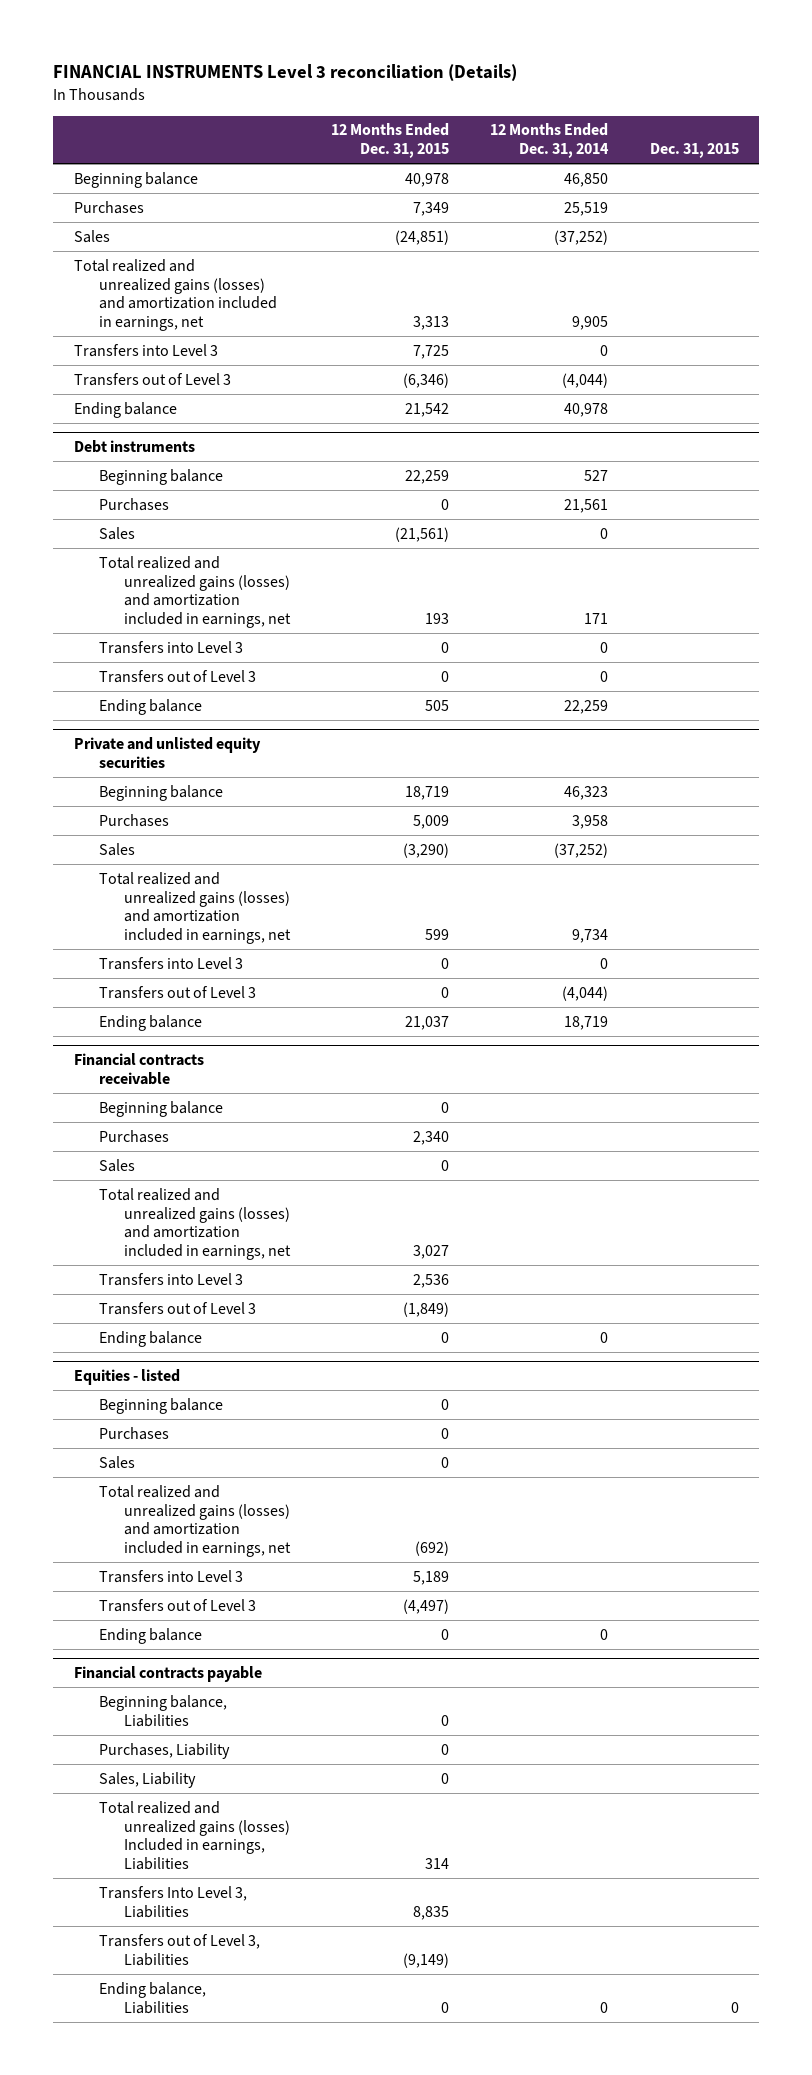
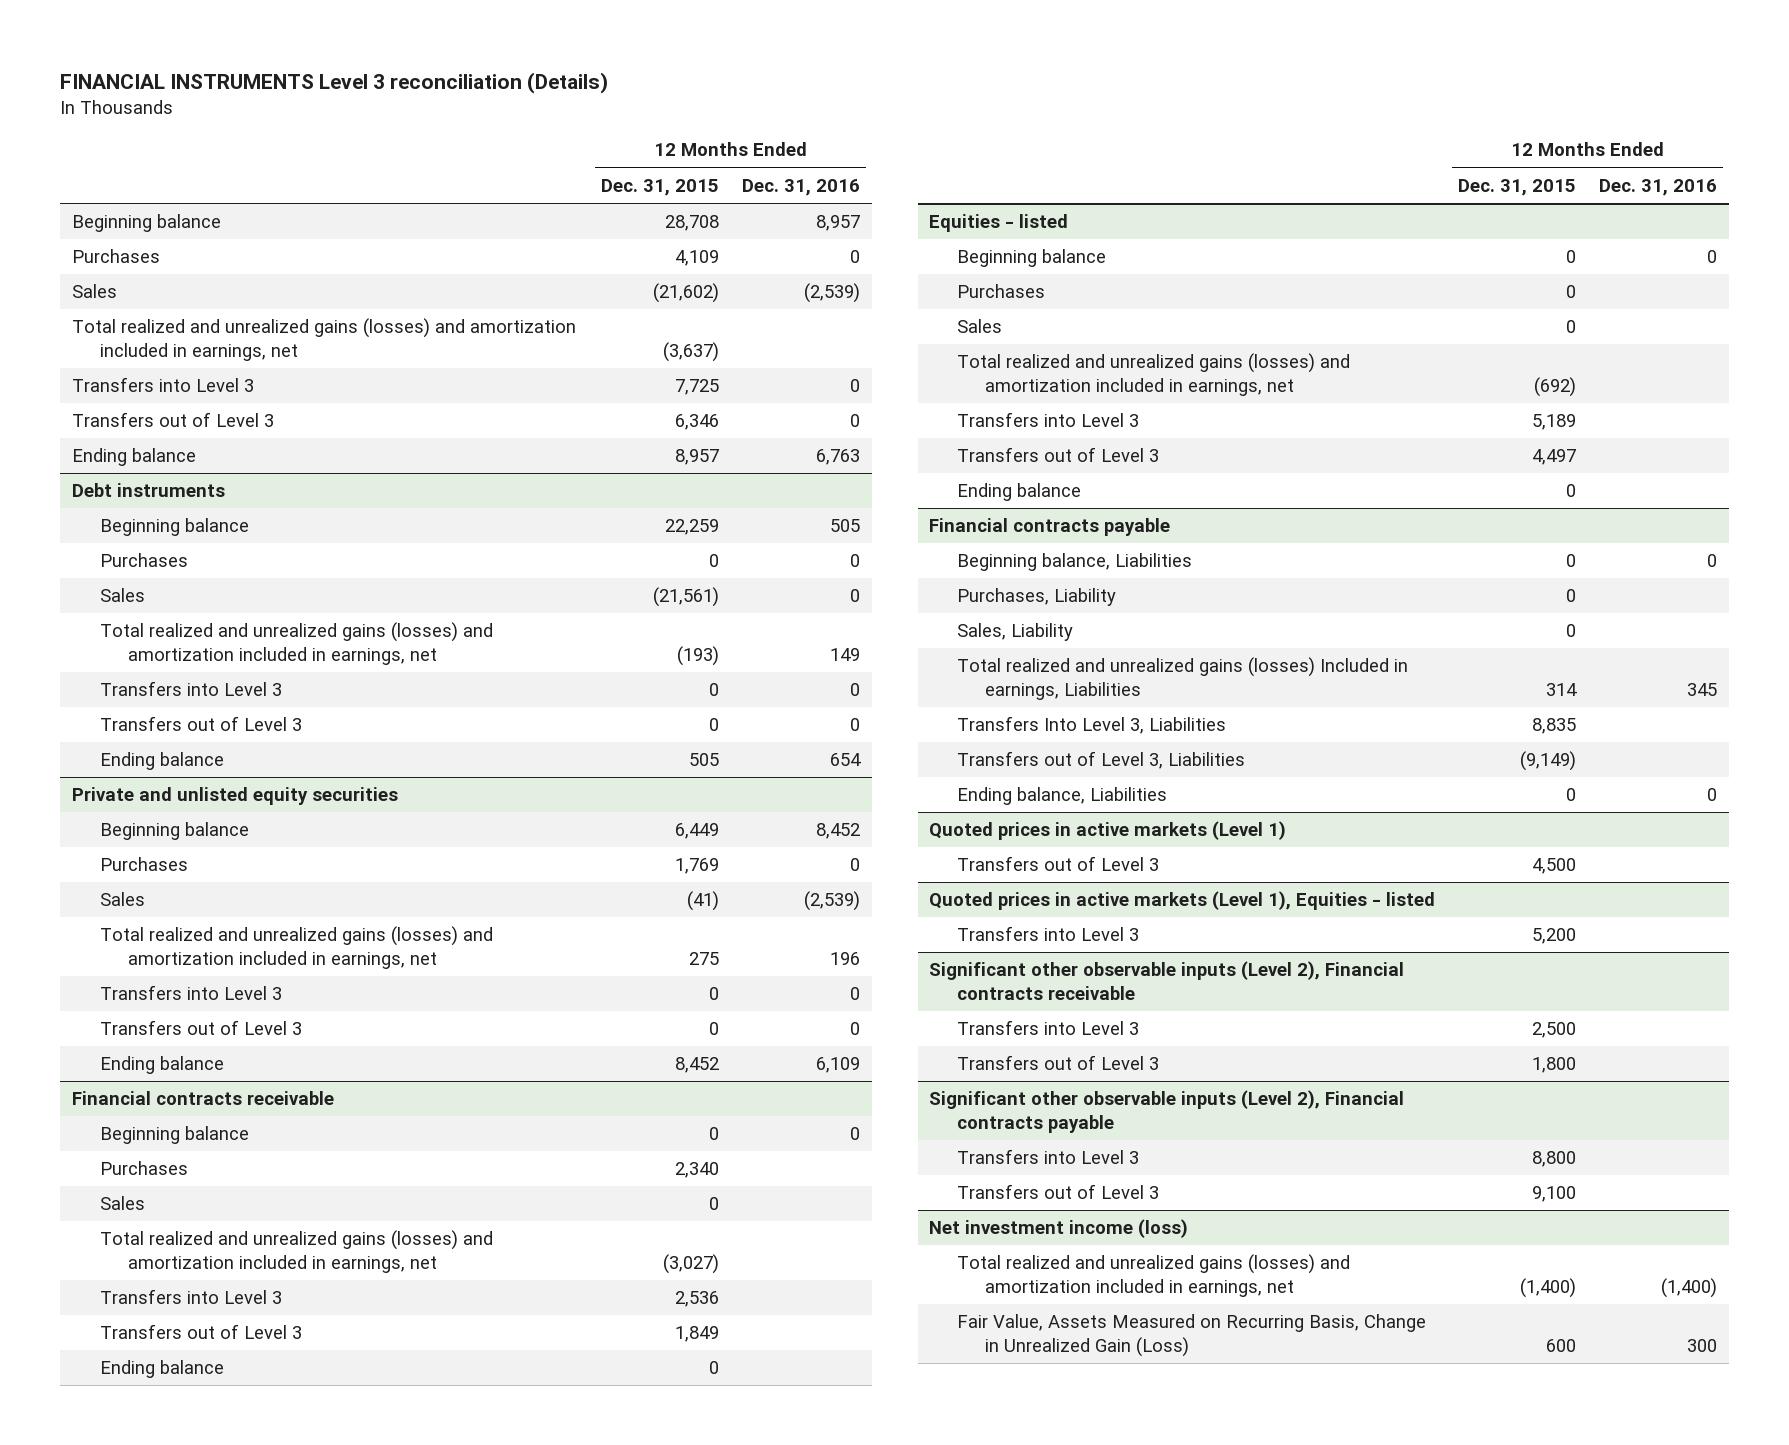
[490,123,610,159] 12 Months Ended Dec. 31, 2014 -> none
[649,143,739,159] Dec. 31, 2015 -> none
none -> [742,178,861,196] Dec. 31, 2016
[404,172,449,187] 40,978 -> [664,215,719,232] 28,708
[412,201,449,216] 7,349 -> [674,250,719,267] 4,109
[394,229,449,245] (24,851) -> [652,283,719,304] (21,602)
[412,316,449,331] 3,313 -> [662,341,719,362] (3,637)
[402,372,449,388] (6,346) -> [674,414,719,431] 6,346
[404,402,449,417] 21,542 -> [674,449,719,466] 8,957
[424,613,449,625] 193 -> [676,645,719,666] (193)
[404,785,449,800] 18,719 -> [674,823,719,840] 6,449
[412,814,449,829] 5,009 -> [674,858,719,875] 1,769
[402,842,449,858] (3,290) -> [686,891,719,912] (41)
[424,929,449,941] 599 -> [688,951,719,965] 275
[404,1015,449,1030] 21,037 -> [674,1057,719,1074] 8,452
[412,1245,449,1260] 3,027 -> [662,1253,719,1274] (3,027)
[402,1301,449,1317] (1,849) -> [674,1326,719,1343] 1,849
[402,1598,449,1614] (4,497) -> [1532,449,1577,466] 4,497
none -> [929,821,1287,841] Quoted prices in active markets (Level 1)
none -> [956,856,1159,872] Transfers out of Level 3
none -> [929,891,1436,911] Quoted prices in active markets (Level 1), Equities - listed
none -> [956,926,1139,942] Transfers into Level 3
none -> [929,961,1405,1000] Significant other observable inputs (Level 2), Financial contracts receivable
none -> [956,1020,1139,1036] Transfers into Level 3
none -> [956,1055,1159,1071] Transfers out of Level 3
none -> [929,1090,1405,1133] Significant other observable inputs (Level 2), Financial contracts payable
none -> [956,1149,1139,1165] Transfers into Level 3
none -> [956,1184,1159,1200] Transfers out of Level 3
none -> [929,1219,1189,1239] Net investment income (loss)
none -> [956,1254,1350,1297] Total realized and unrealized gains (losses) and amortization included in earnings, net
none -> [956,1314,1426,1357] Fair Value, Assets Measured on Recurring Basis, Change in Unrealized Gain (Loss)

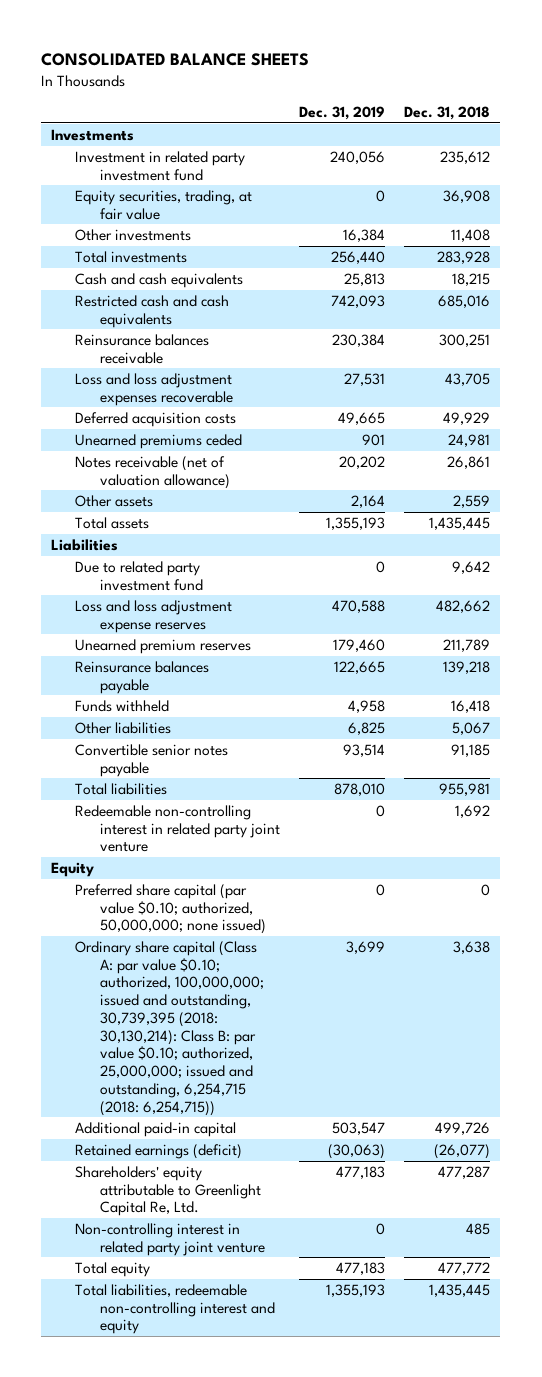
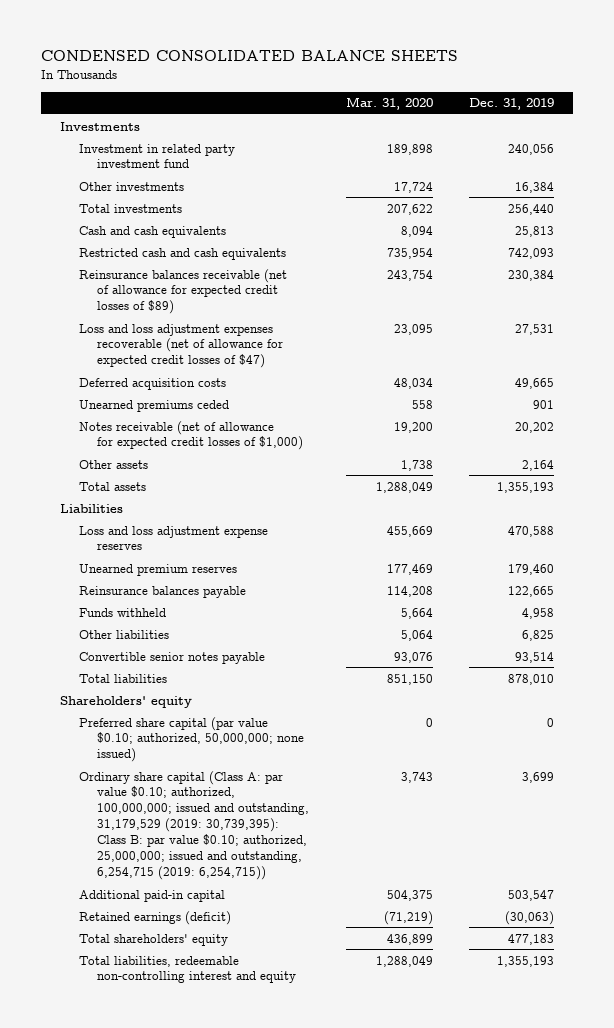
[41,53,310,67] CONSOLIDATED BALANCE SHEETS -> [41,50,459,62] CONDENSED CONSOLIDATED BALANCE SHEETS
[404,106,491,121] Dec. 31, 2018 -> none
none -> [345,97,433,111] Mar. 31, 2020
[75,189,253,220] Equity securities, trading, at fair value -> none
[75,333,210,364] Reinsurance balances receivable -> [78,268,287,315] Reinsurance balances receivable (net of allowance for expected credit losses of $89)
[75,372,233,406] Loss and loss adjustment expenses recoverable -> [78,323,284,369] Loss and loss adjustment expenses recoverable (net of allowance for expected credit losses of $47)
[75,455,230,489] Notes receivable (net of valuation allowance) -> [78,420,304,451] Notes receivable (net of allowance for expected credit losses of $1,000)
[75,560,203,591] Due to related party investment fund -> none
[75,804,280,853] Redeemable non-controlling interest in related party joint venture -> none
[51,861,95,877] Equity -> [59,695,192,708] Shareholders' equity
[75,940,264,1116] Ordinary share capital (Class A: par value $0.10; authorized, 100,000,000; issued and outstanding, 30,739,395 (2018: 30,130,214): Class B: par value $0.10; authorized, 25,000,000; issued and outstanding, 6,254,715 (2018: 6,254,715)) -> [78,770,310,880] Ordinary share capital (Class A: par value $0.10; authorized, 100,000,000; issued and outstanding, 31,179,529 (2019: 30,739,395): Class B: par value $0.10; authorized, 25,000,000; issued and outstanding, 6,254,715 (2019: 6,254,715))
[75,1165,261,1217] Shareholders' equity attributable to Greenlight Capital Re, Ltd. -> none
[75,1222,265,1256] Non-controlling interest in related party joint venture -> none
[75,1261,151,1277] Total equity -> [78,933,228,946] Total shareholders' equity

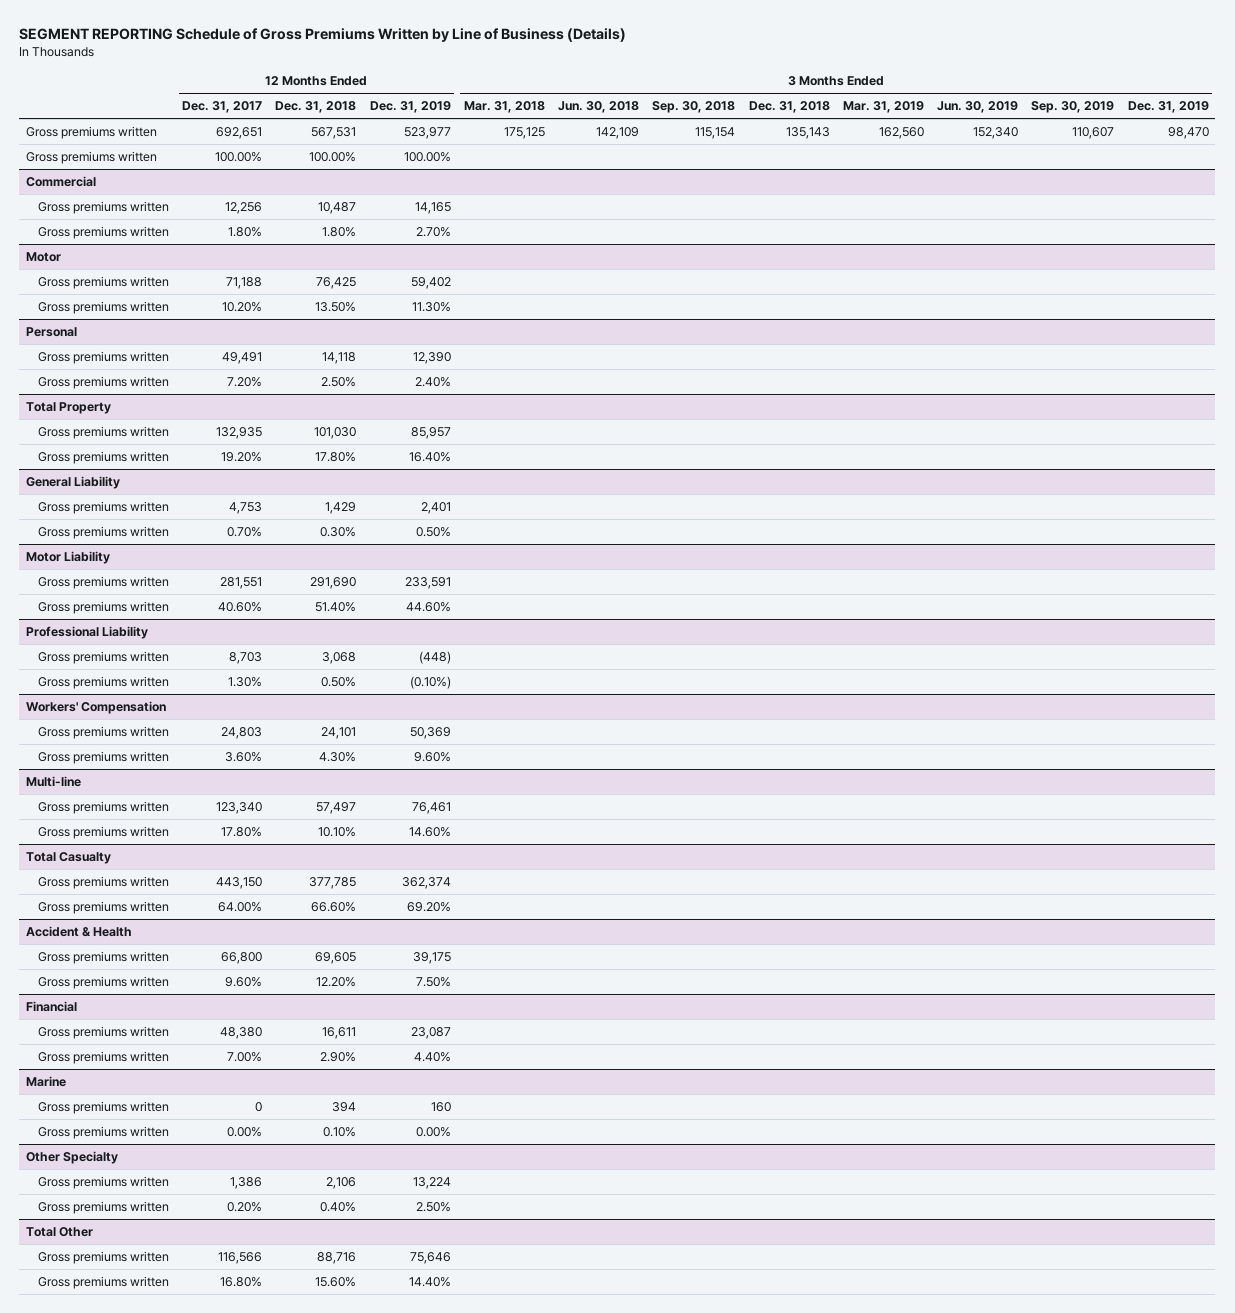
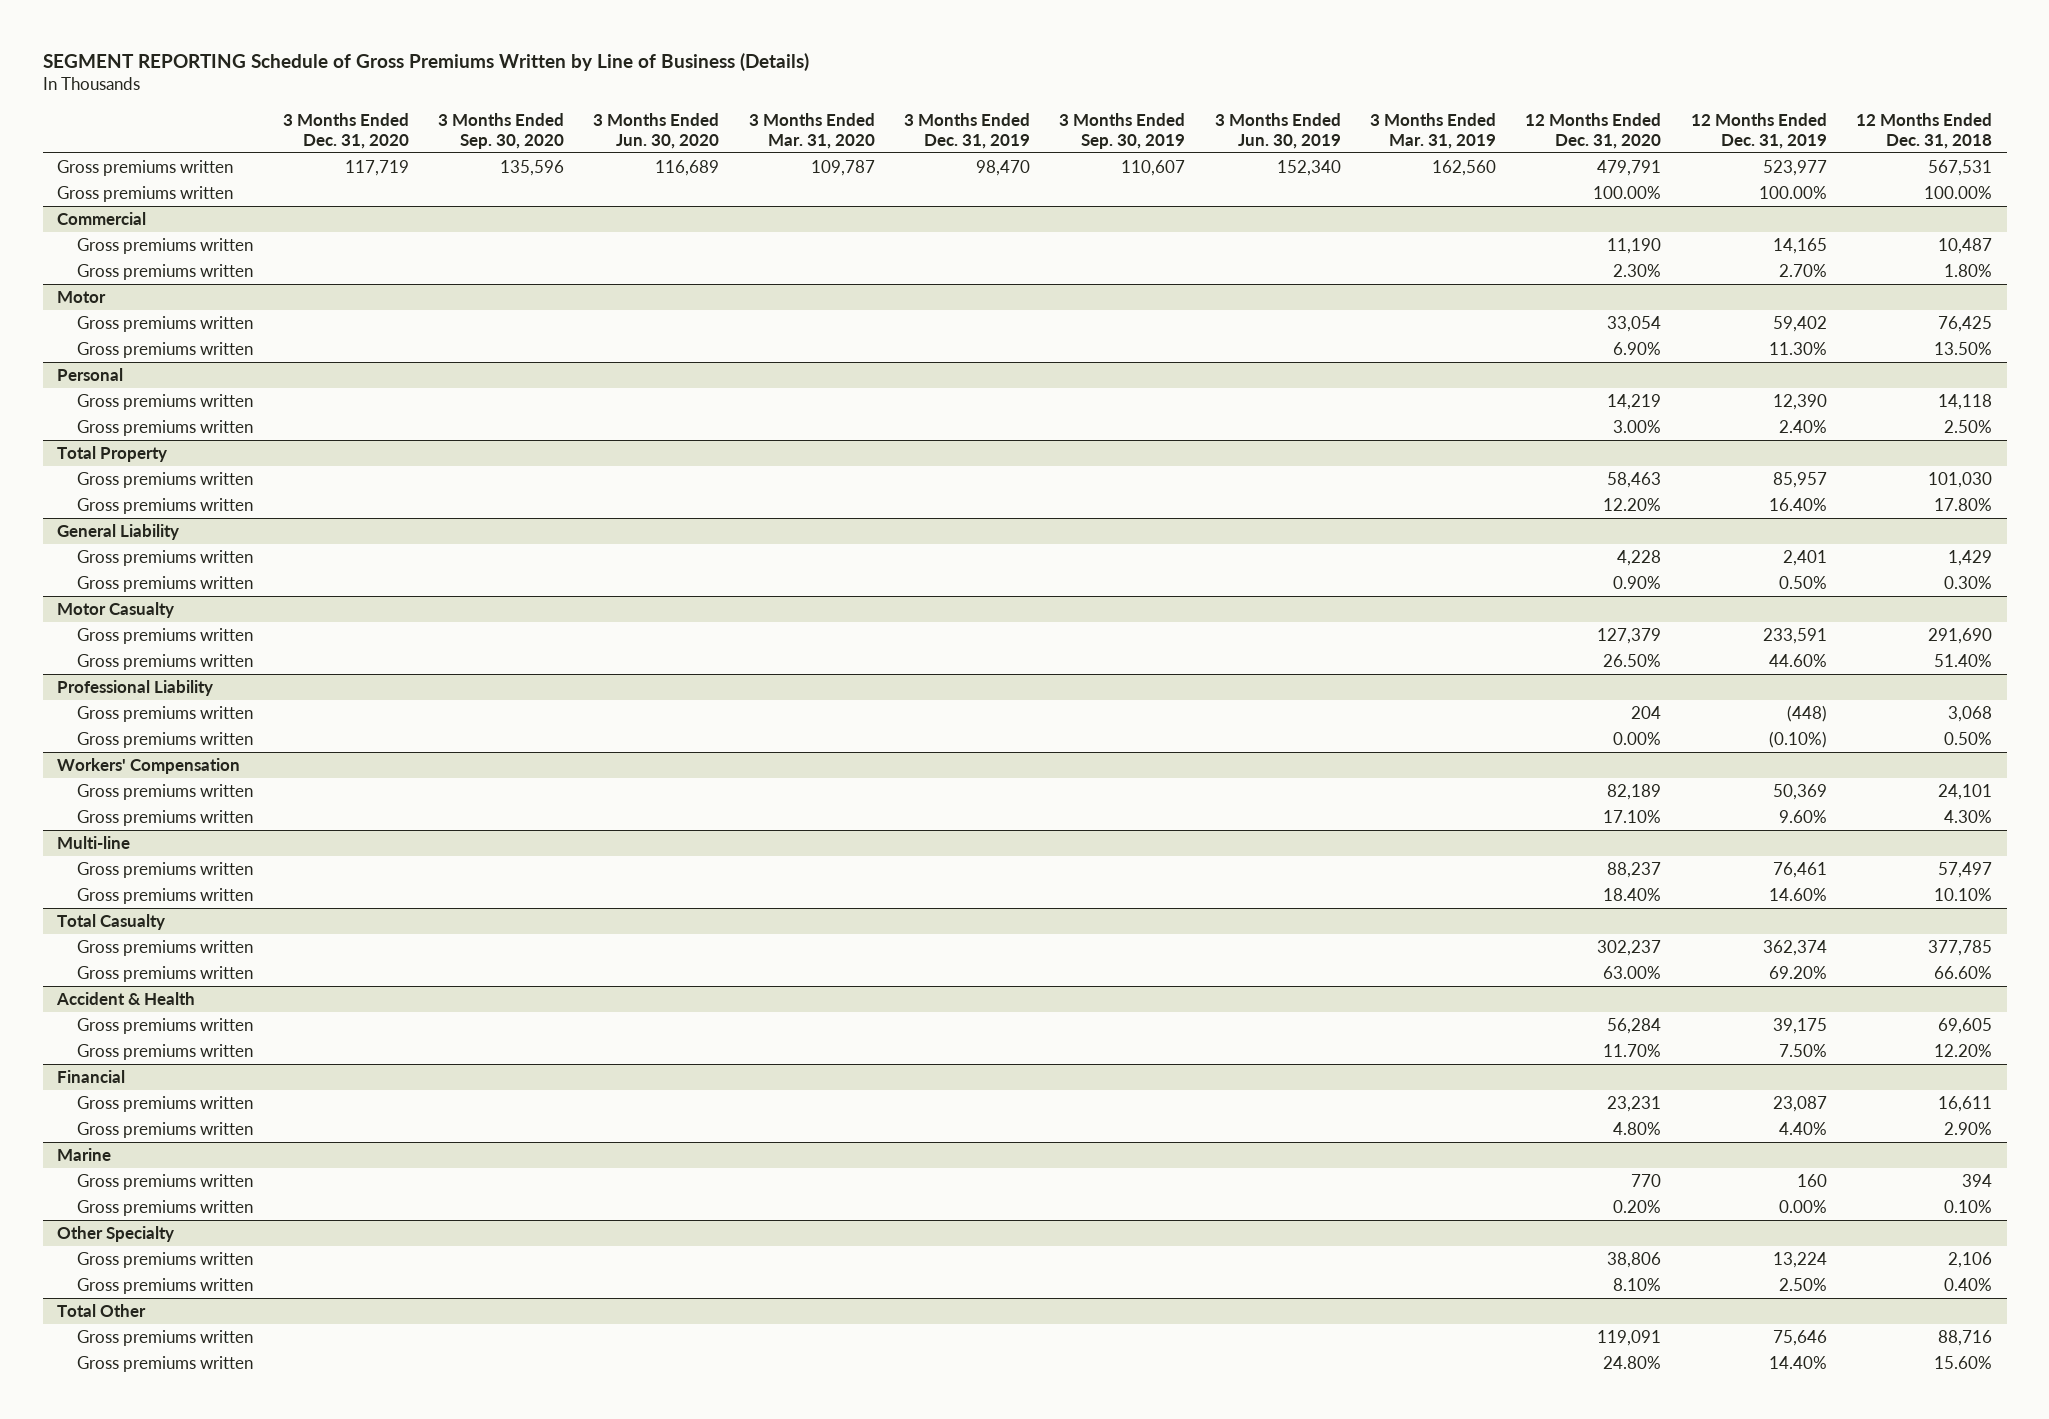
[181,101,262,114] Dec. 31, 2017 -> none
[463,101,545,114] Mar. 31, 2018 -> none
[558,101,640,114] Jun. 30, 2018 -> none
[652,101,736,114] Sep. 30, 2018 -> none
[748,101,830,114] Dec. 31, 2018 -> none
none -> [282,112,409,149] 3 Months Ended Dec. 31, 2020
none -> [437,112,564,149] 3 Months Ended Sep. 30, 2020
none -> [593,112,720,149] 3 Months Ended Jun. 30, 2020
none -> [748,112,875,149] 3 Months Ended Mar. 31, 2020
none -> [1525,112,1662,149] 12 Months Ended Dec. 31, 2020
[26,550,111,564] Motor Liability -> [57,602,175,619] Motor Casualty

